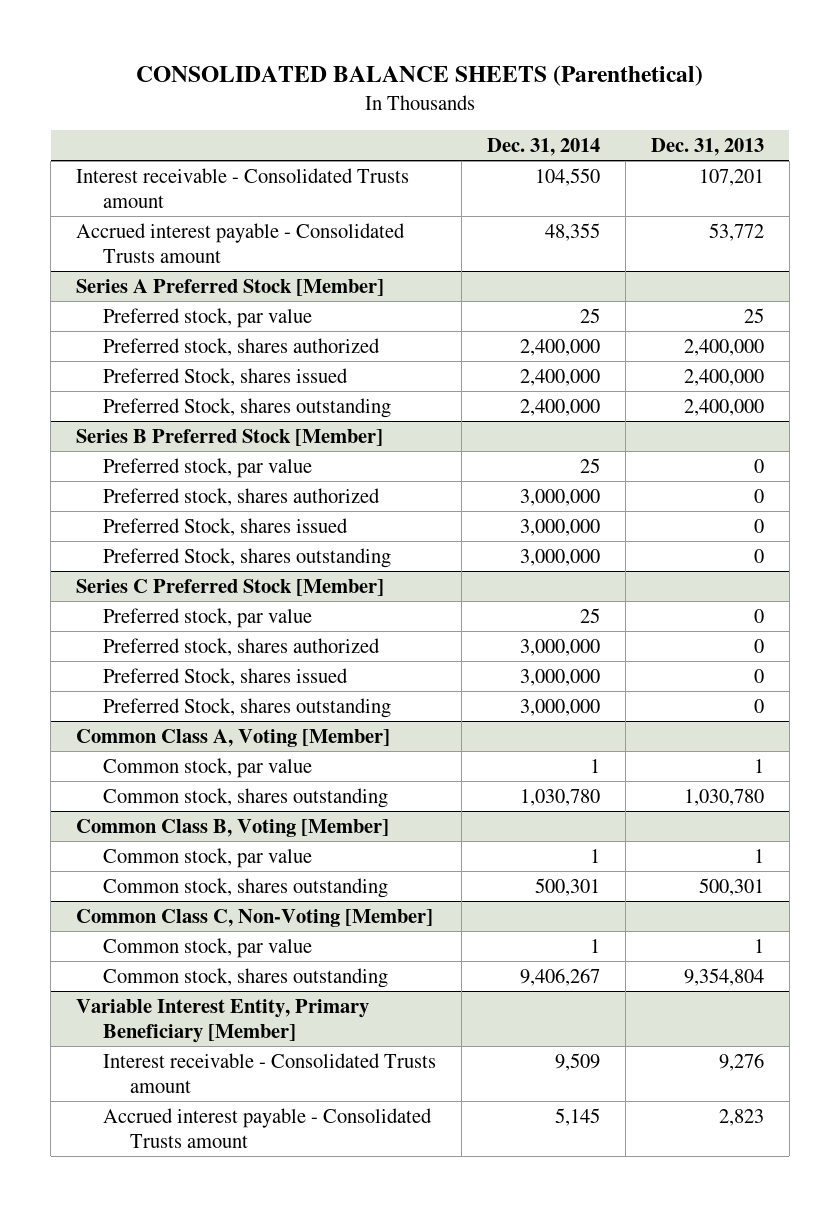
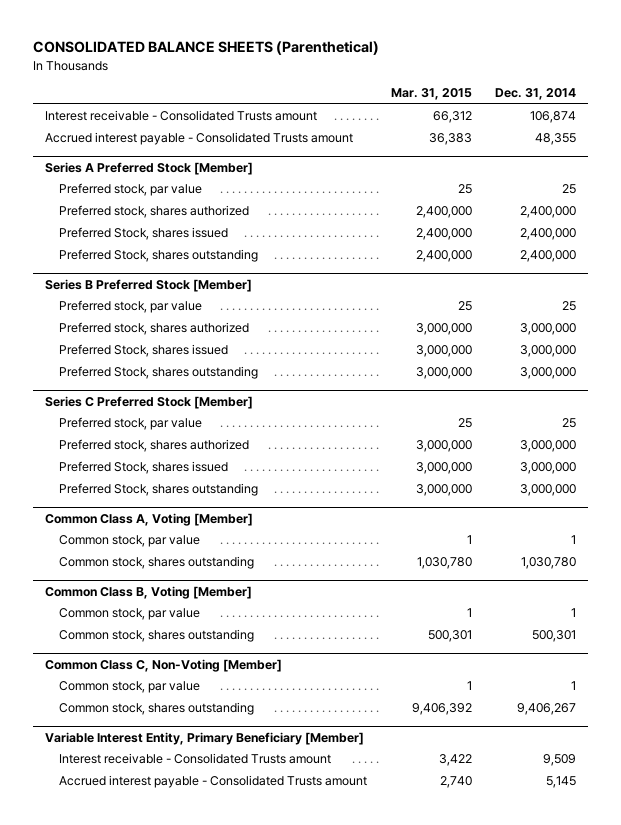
[650,137,764,156] Dec. 31, 2013 -> none
none -> [390,88,472,101] Mar. 31, 2015
[535,167,601,186] 104,550 -> [530,111,577,124] 106,874

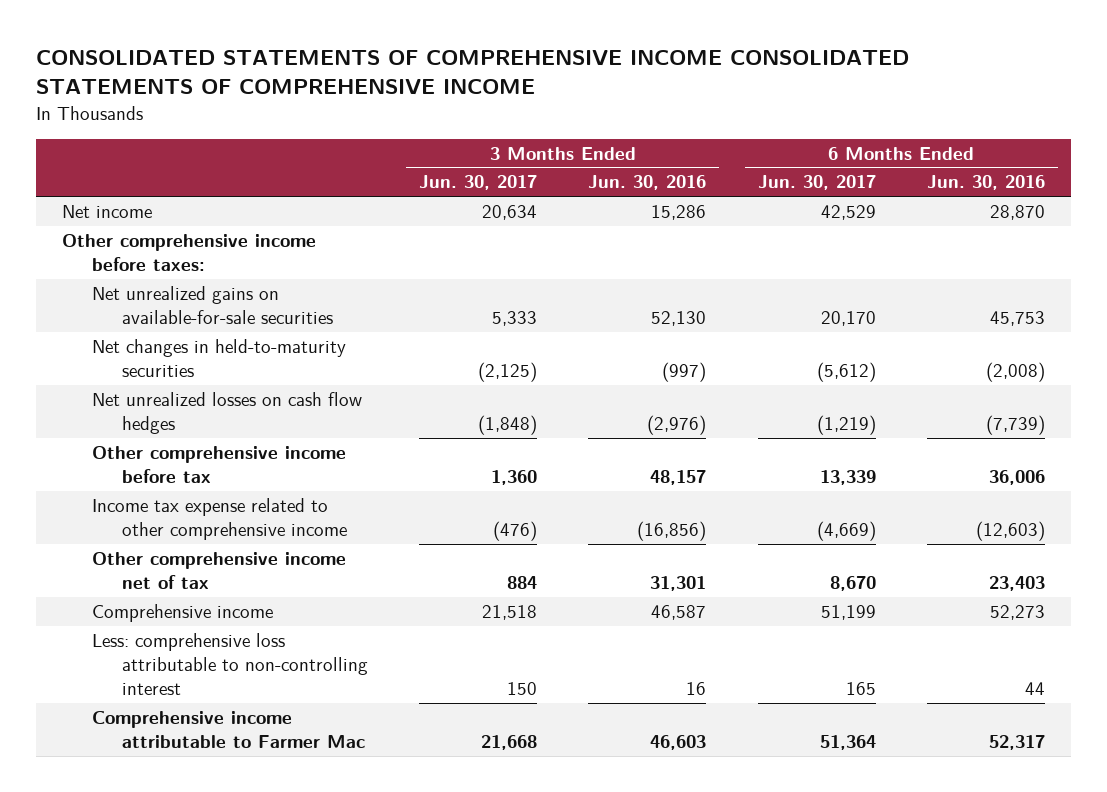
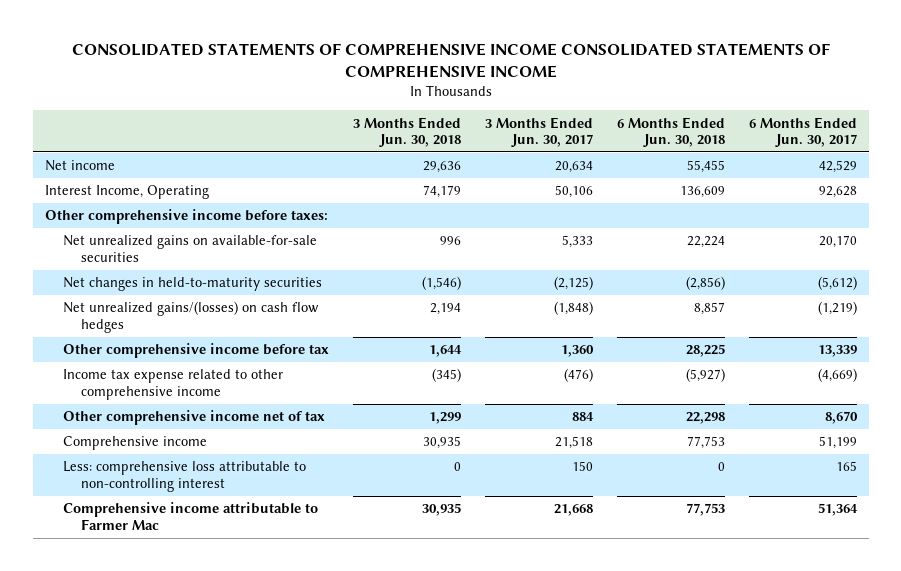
[588,175,707,191] Jun. 30, 2016 -> none
[927,175,1046,191] Jun. 30, 2016 -> none
none -> [352,116,461,148] 3 Months Ended Jun. 30, 2018
none -> [616,116,725,148] 6 Months Ended Jun. 30, 2018
none -> [44,185,209,200] Interest Income, Operating
[91,391,362,434] Net unrealized losses on cash flow hedges -> [62,301,319,333] Net unrealized gains/(losses) on cash flow hedges

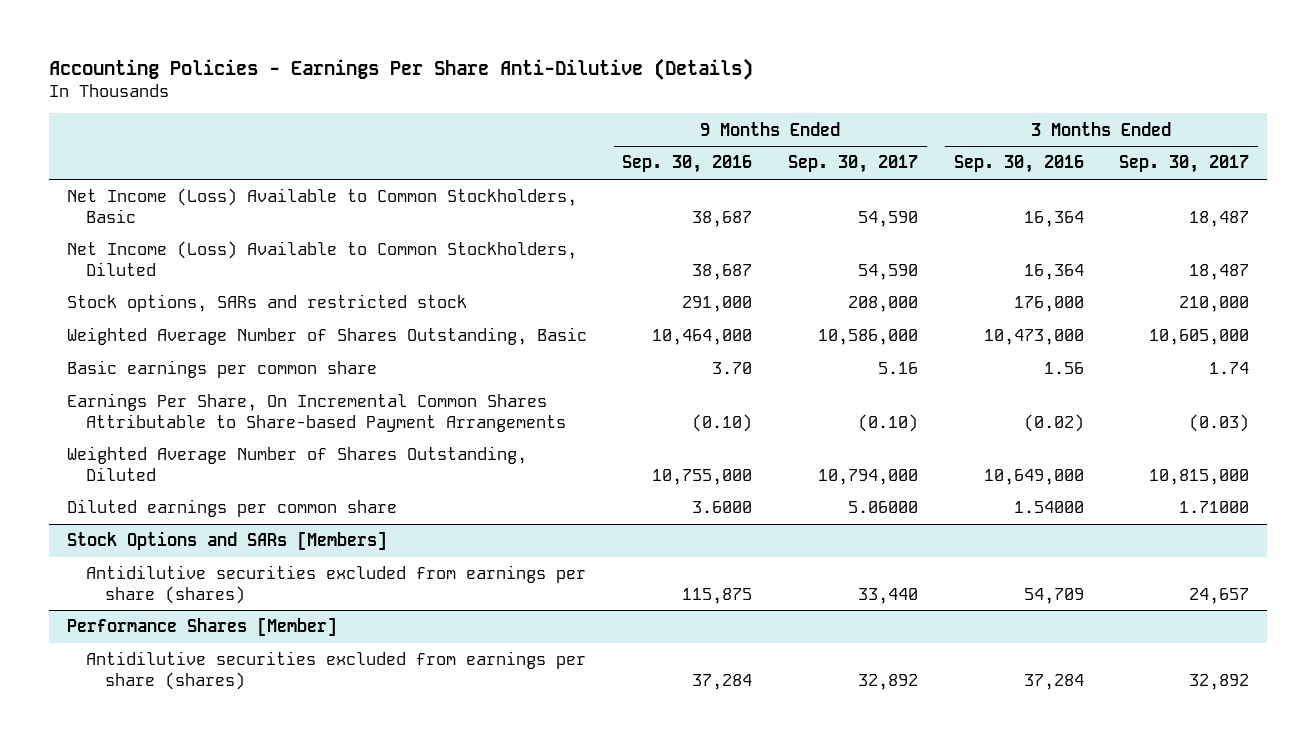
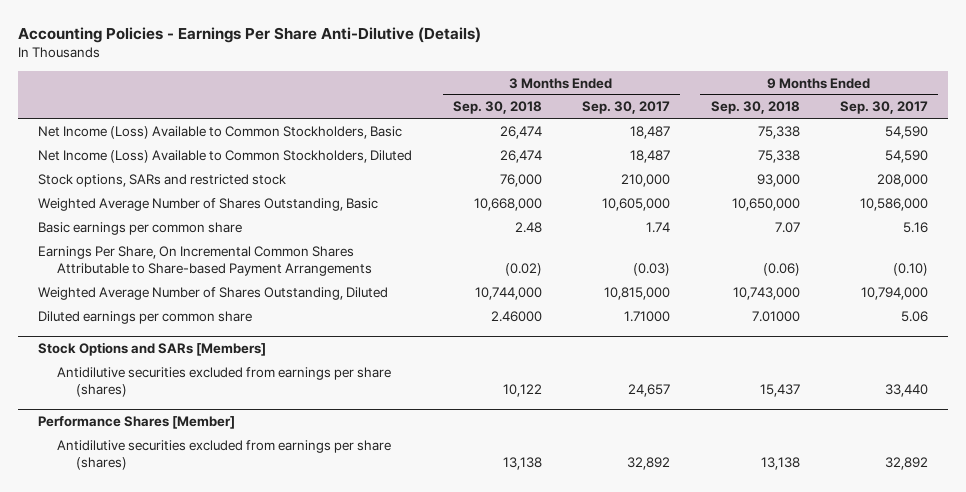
[622,155,753,174] Sep. 30, 2016 -> none
[953,155,1084,174] Sep. 30, 2016 -> none
none -> [452,101,542,115] Sep. 30, 2018
none -> [710,101,800,115] Sep. 30, 2018
[847,501,918,514] 5.06000 -> [900,310,928,322] 5.06

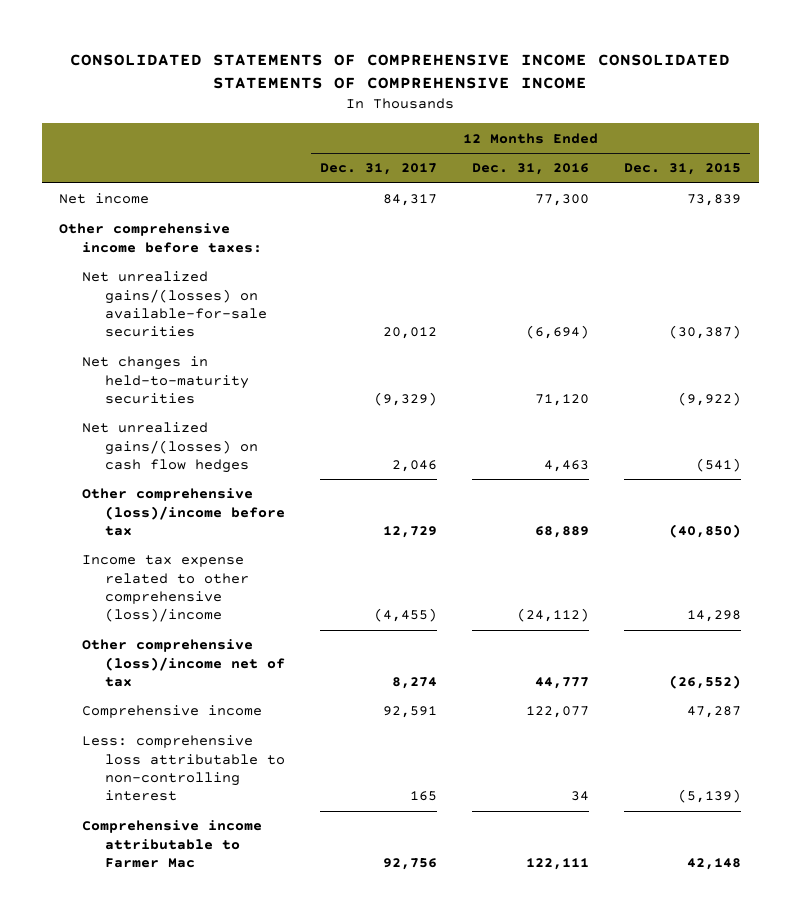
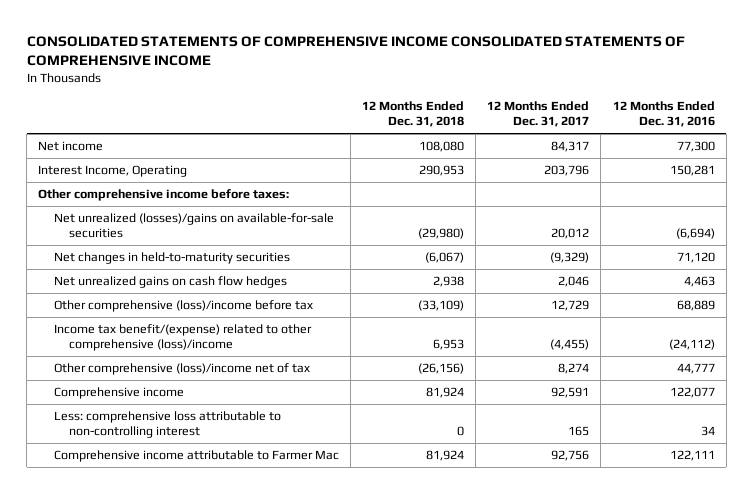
[624,163,742,176] Dec. 31, 2015 -> none
none -> [361,101,464,128] 12 Months Ended Dec. 31, 2018
none -> [38,165,188,178] Interest Income, Operating
[82,271,268,338] Net unrealized gains/(losses) on available-for-sale securities -> [53,213,334,238] Net unrealized (losses)/gains on available-for-sale securities
[82,422,259,473] Net unrealized gains/(losses) on cash flow hedges -> [53,276,287,289] Net unrealized gains on cash flow hedges
[82,555,250,623] Income tax expense related to other comprehensive (loss)/income -> [53,324,312,351] Income tax benefit/(expense) related to other comprehensive (loss)/income

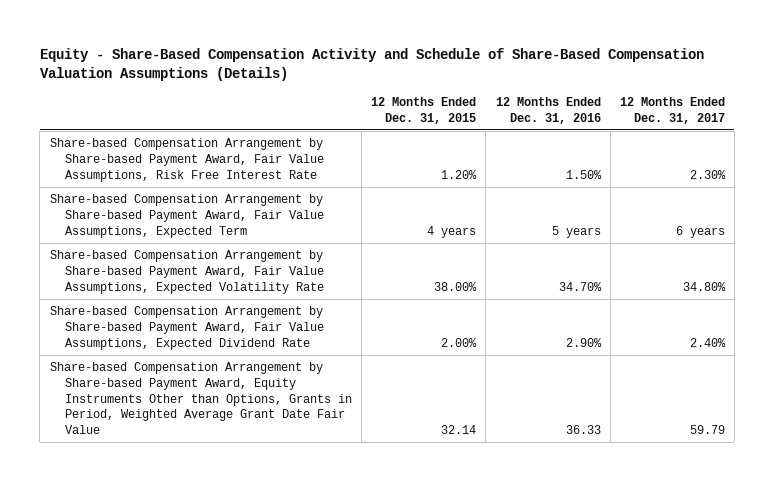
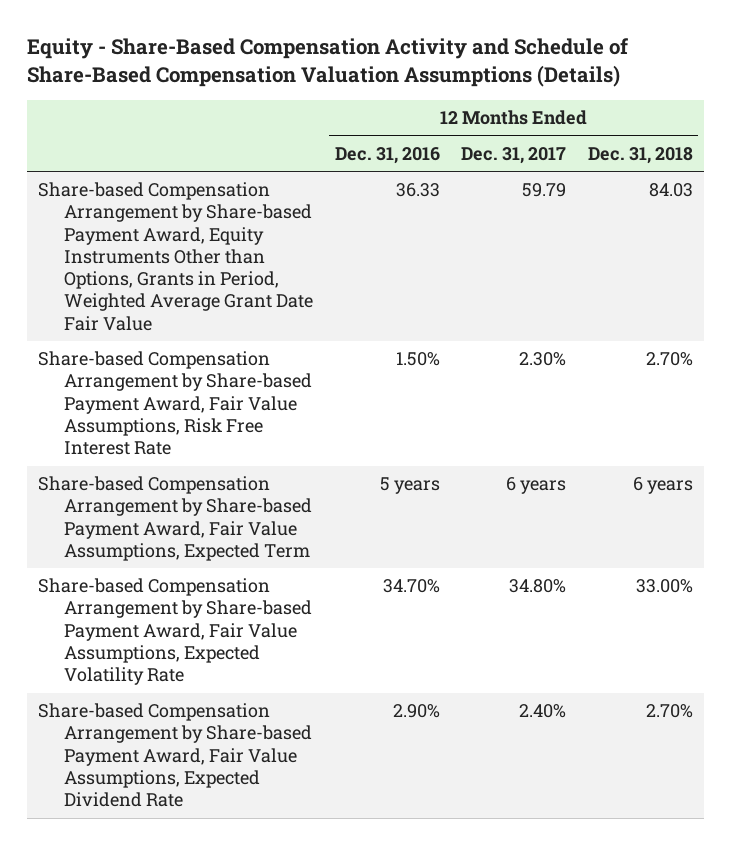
[371,96,477,124] 12 Months Ended Dec. 31, 2015 -> none
none -> [587,146,693,164] Dec. 31, 2018
[49,361,353,435] Share-based Compensation Arrangement by Share-based Payment Award, Equity Instruments Other than Options, Grants in Period, Weighted Average Grant Date Fair Value -> [37,182,313,331] Share-based Compensation Arrangement by Share-based Payment Award, Equity Instruments Other than Options, Grants in Period, Weighted Average Grant Date Fair Value

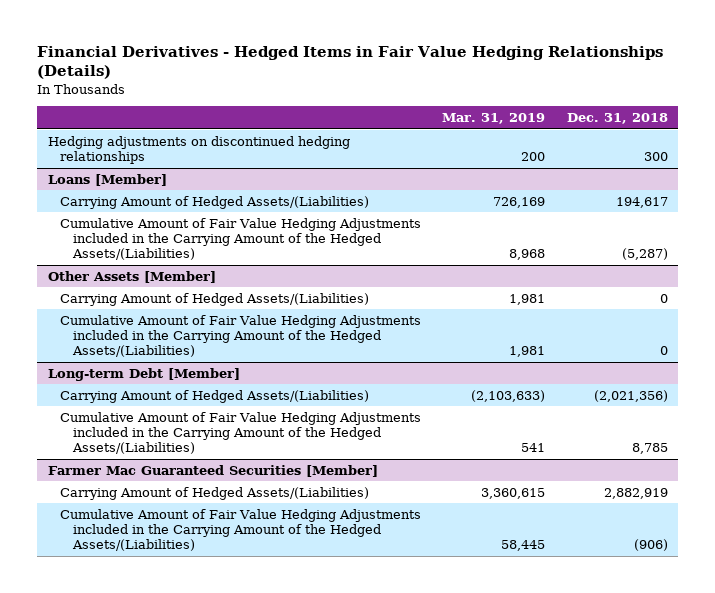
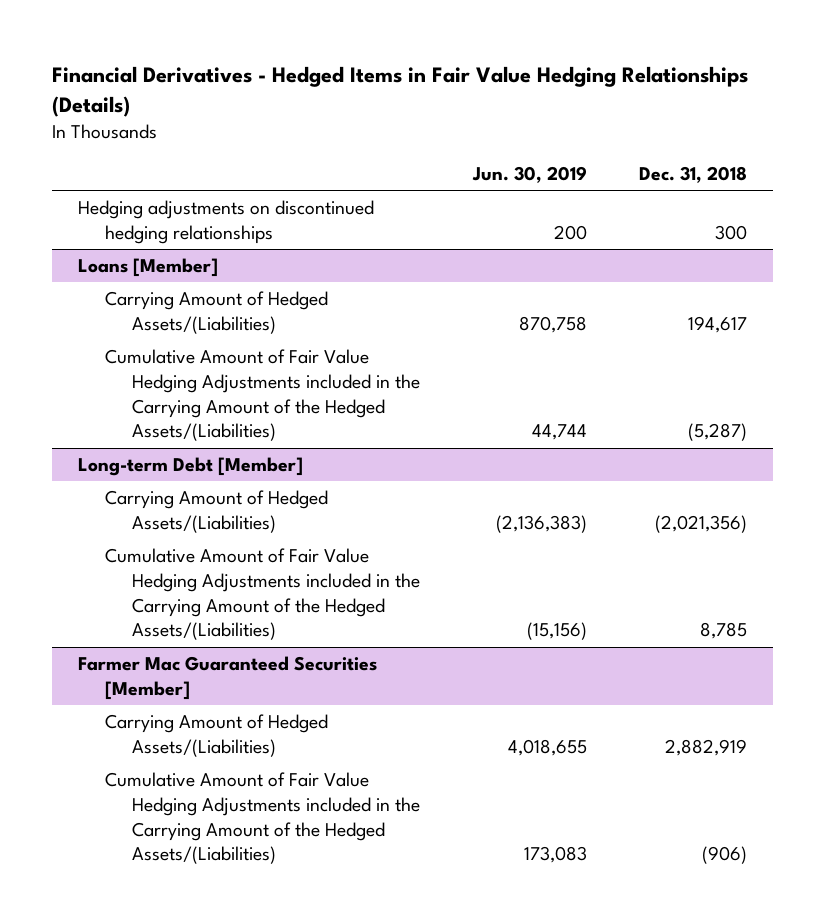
[442,113,546,125] Mar. 31, 2019 -> none
none -> [471,165,587,183] Jun. 30, 2019
[47,270,216,283] Other Assets [Member] -> none
[60,292,370,306] Carrying Amount of Hedged Assets/(Liabilities) -> none
[60,314,422,358] Cumulative Amount of Fair Value Hedging Adjustments included in the Carrying Amount of the Hedged Assets/(Liabilities) -> none

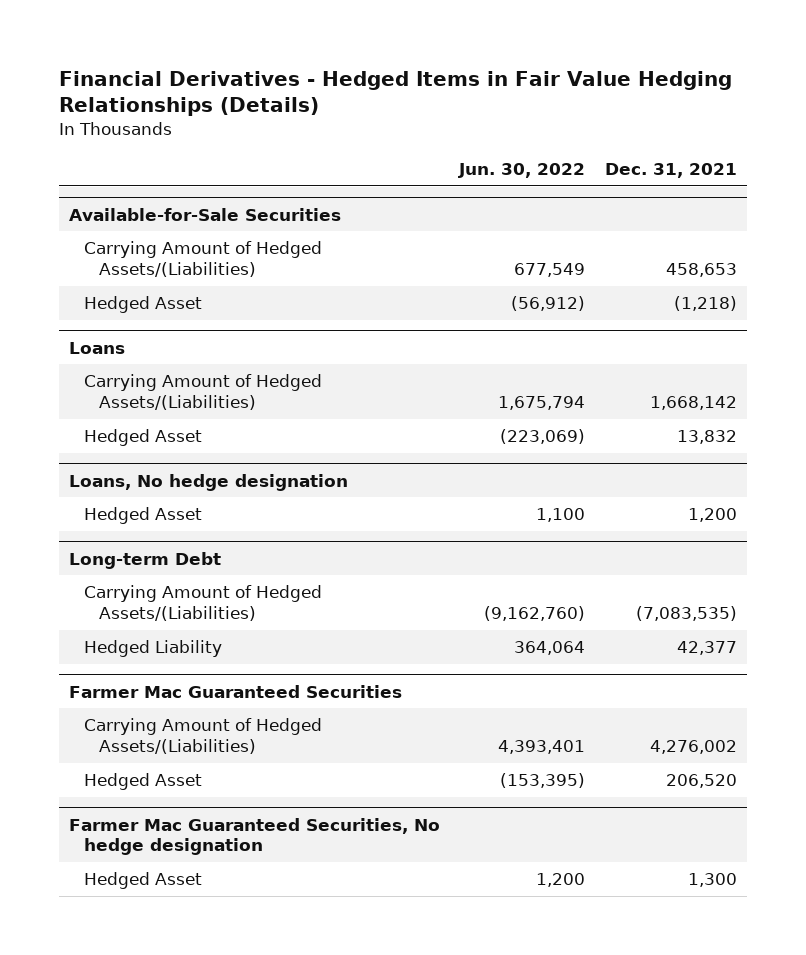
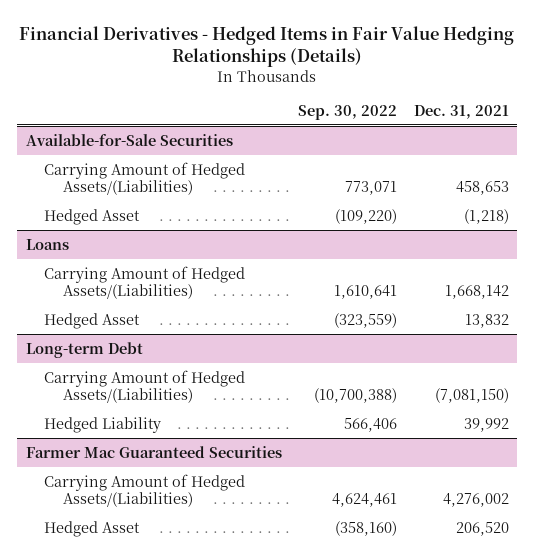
[458,163,586,179] Jun. 30, 2022 -> none
none -> [298,104,398,120] Sep. 30, 2022
[69,473,349,491] Loans, No hedge designation -> none
[84,507,203,525] Hedged Asset -> none
[635,606,737,622] (7,083,535) -> [434,388,509,404] (7,081,150)
[676,641,737,656] 42,377 -> [463,417,509,432] 39,992
[69,817,441,856] Farmer Mac Guaranteed Securities, No hedge designation -> none
[84,872,203,890] Hedged Asset -> none

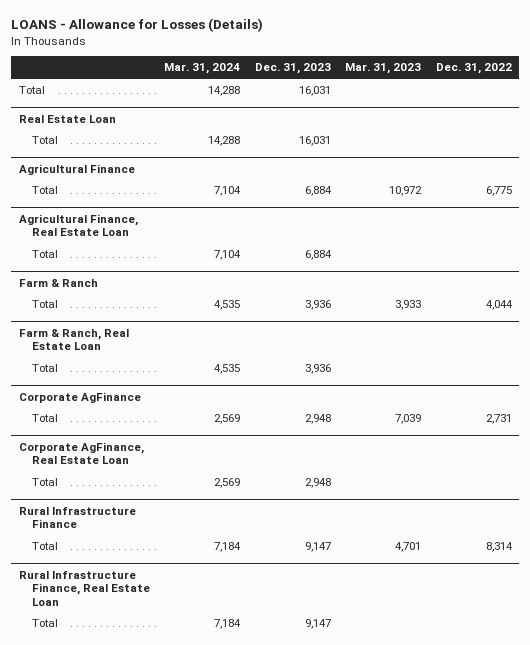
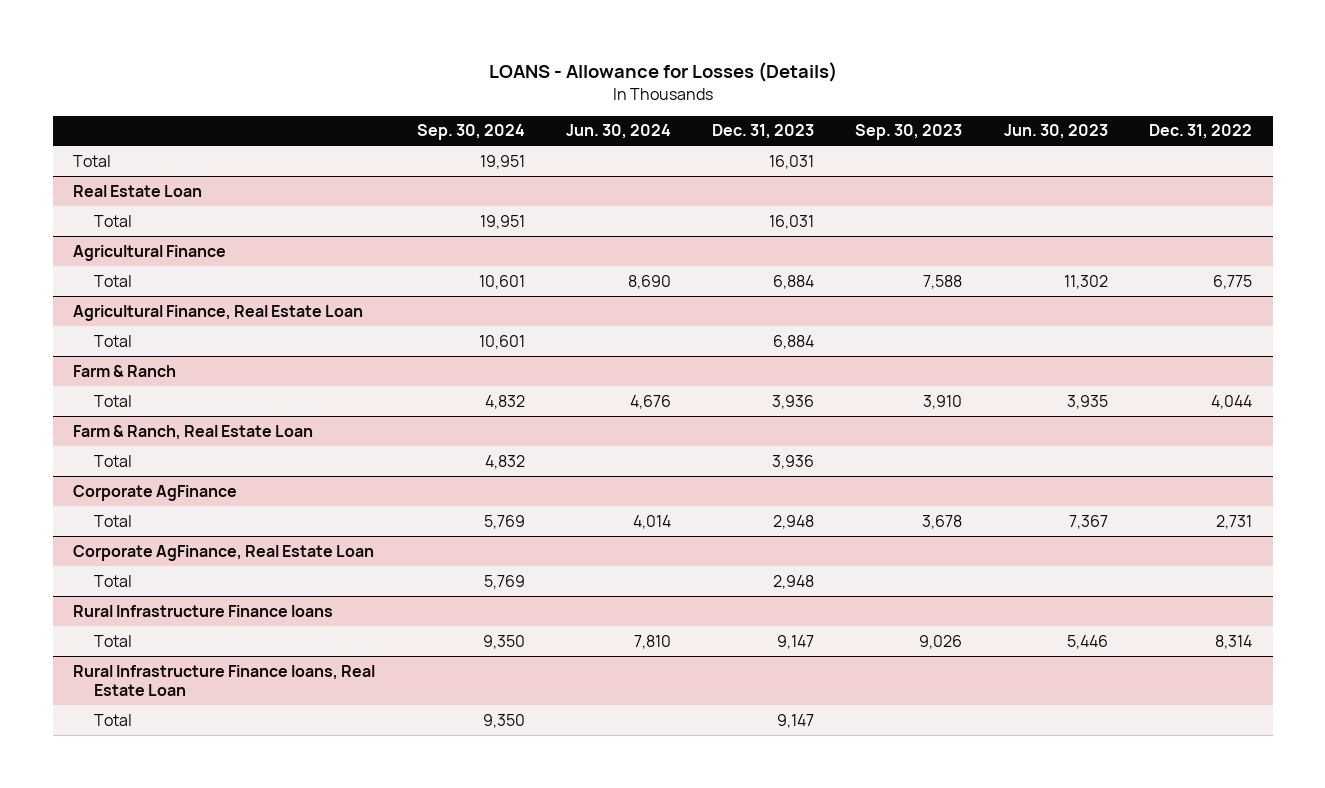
[164,63,241,75] Mar. 31, 2024 -> none
[345,63,422,75] Mar. 31, 2023 -> none
none -> [416,124,525,141] Sep. 30, 2024
none -> [565,124,671,140] Jun. 30, 2024
none -> [855,124,963,141] Sep. 30, 2023
none -> [1003,124,1108,140] Jun. 30, 2023
[18,506,136,529] Rural Infrastructure Finance -> [73,604,334,617] Rural Infrastructure Finance loans
[18,570,150,606] Rural Infrastructure Finance, Real Estate Loan -> [73,664,376,696] Rural Infrastructure Finance loans, Real Estate Loan

